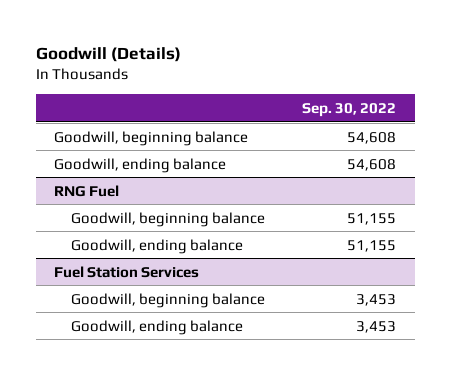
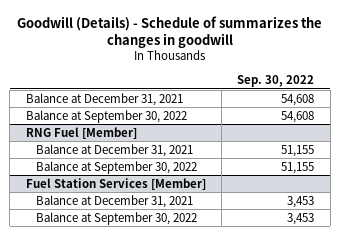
[35,47,181,63] Goodwill (Details) -> [17,15,323,49] Goodwill (Details) - Schedule of summarizes the changes in goodwill
[54,130,249,146] Goodwill, beginning balance -> [25,92,183,106] Balance at December 31, 2021
[54,157,227,173] Goodwill, ending balance -> [25,109,187,123] Balance at September 30, 2022
[54,184,120,197] RNG Fuel -> [25,126,137,139] RNG Fuel [Member]
[71,211,266,227] Goodwill, beginning balance -> [36,143,194,157] Balance at December 31, 2021
[71,238,244,254] Goodwill, ending balance -> [36,160,198,174] Balance at September 30, 2022
[54,265,200,278] Fuel Station Services -> [25,177,206,190] Fuel Station Services [Member]
[71,292,266,308] Goodwill, beginning balance -> [36,194,194,208] Balance at December 31, 2021
[71,319,244,335] Goodwill, ending balance -> [36,211,198,225] Balance at September 30, 2022

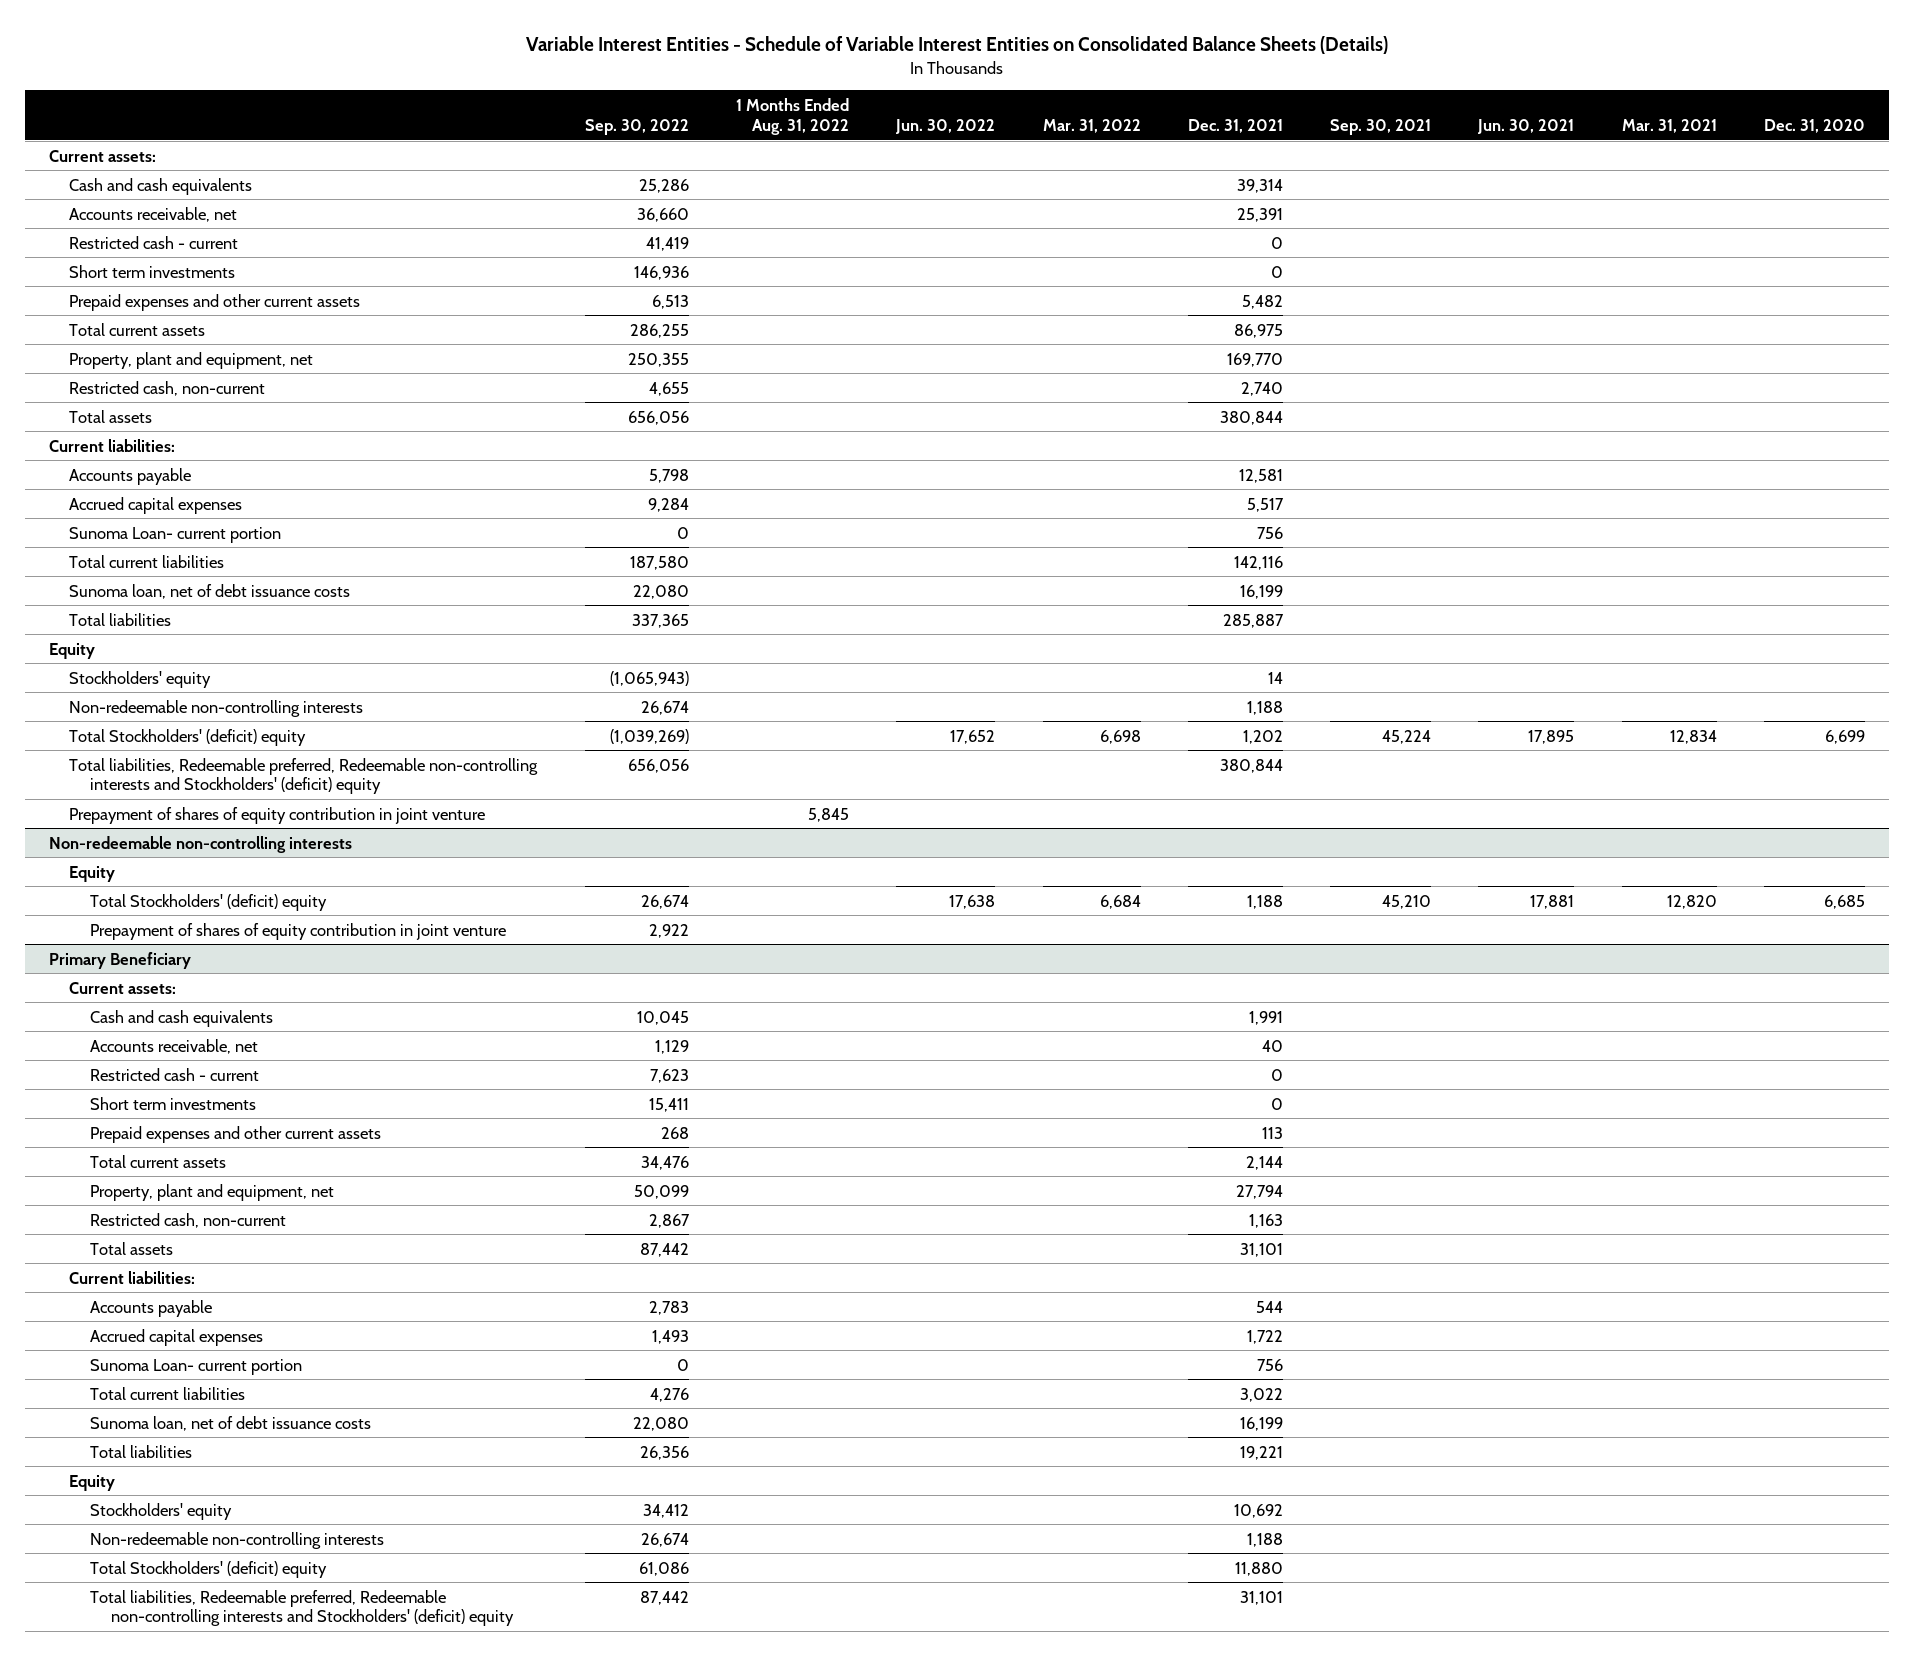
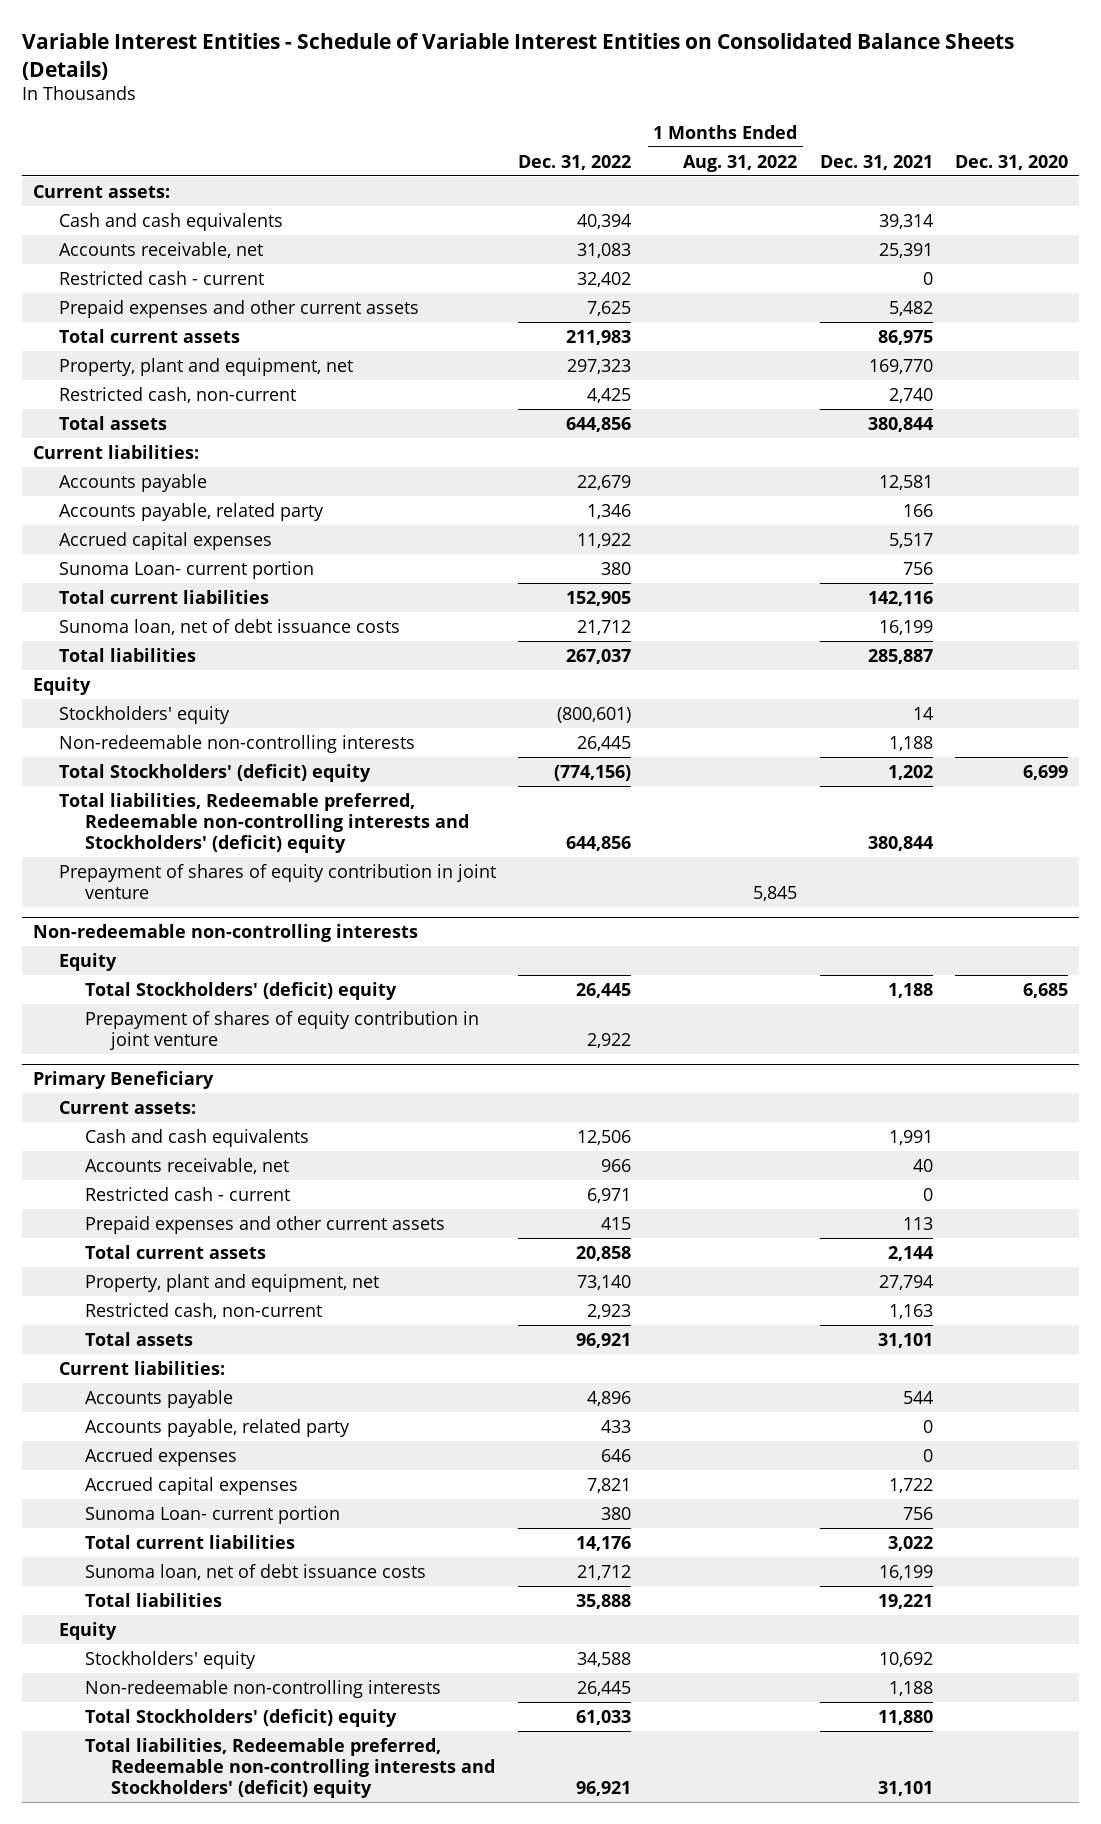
[584,118,689,135] Sep. 30, 2022 -> none
[895,118,996,134] Jun. 30, 2022 -> none
[1042,118,1141,133] Mar. 31, 2022 -> none
[1330,118,1432,135] Sep. 30, 2021 -> none
[1477,118,1575,134] Jun. 30, 2021 -> none
[1621,118,1717,133] Mar. 31, 2021 -> none
none -> [518,154,632,170] Dec. 31, 2022
[69,264,236,278] Short term investments -> none
none -> [58,502,324,521] Accounts payable, related party
[90,1096,257,1110] Short term investments -> none
none -> [84,1418,350,1437] Accounts payable, related party
none -> [84,1447,237,1466] Accrued expenses

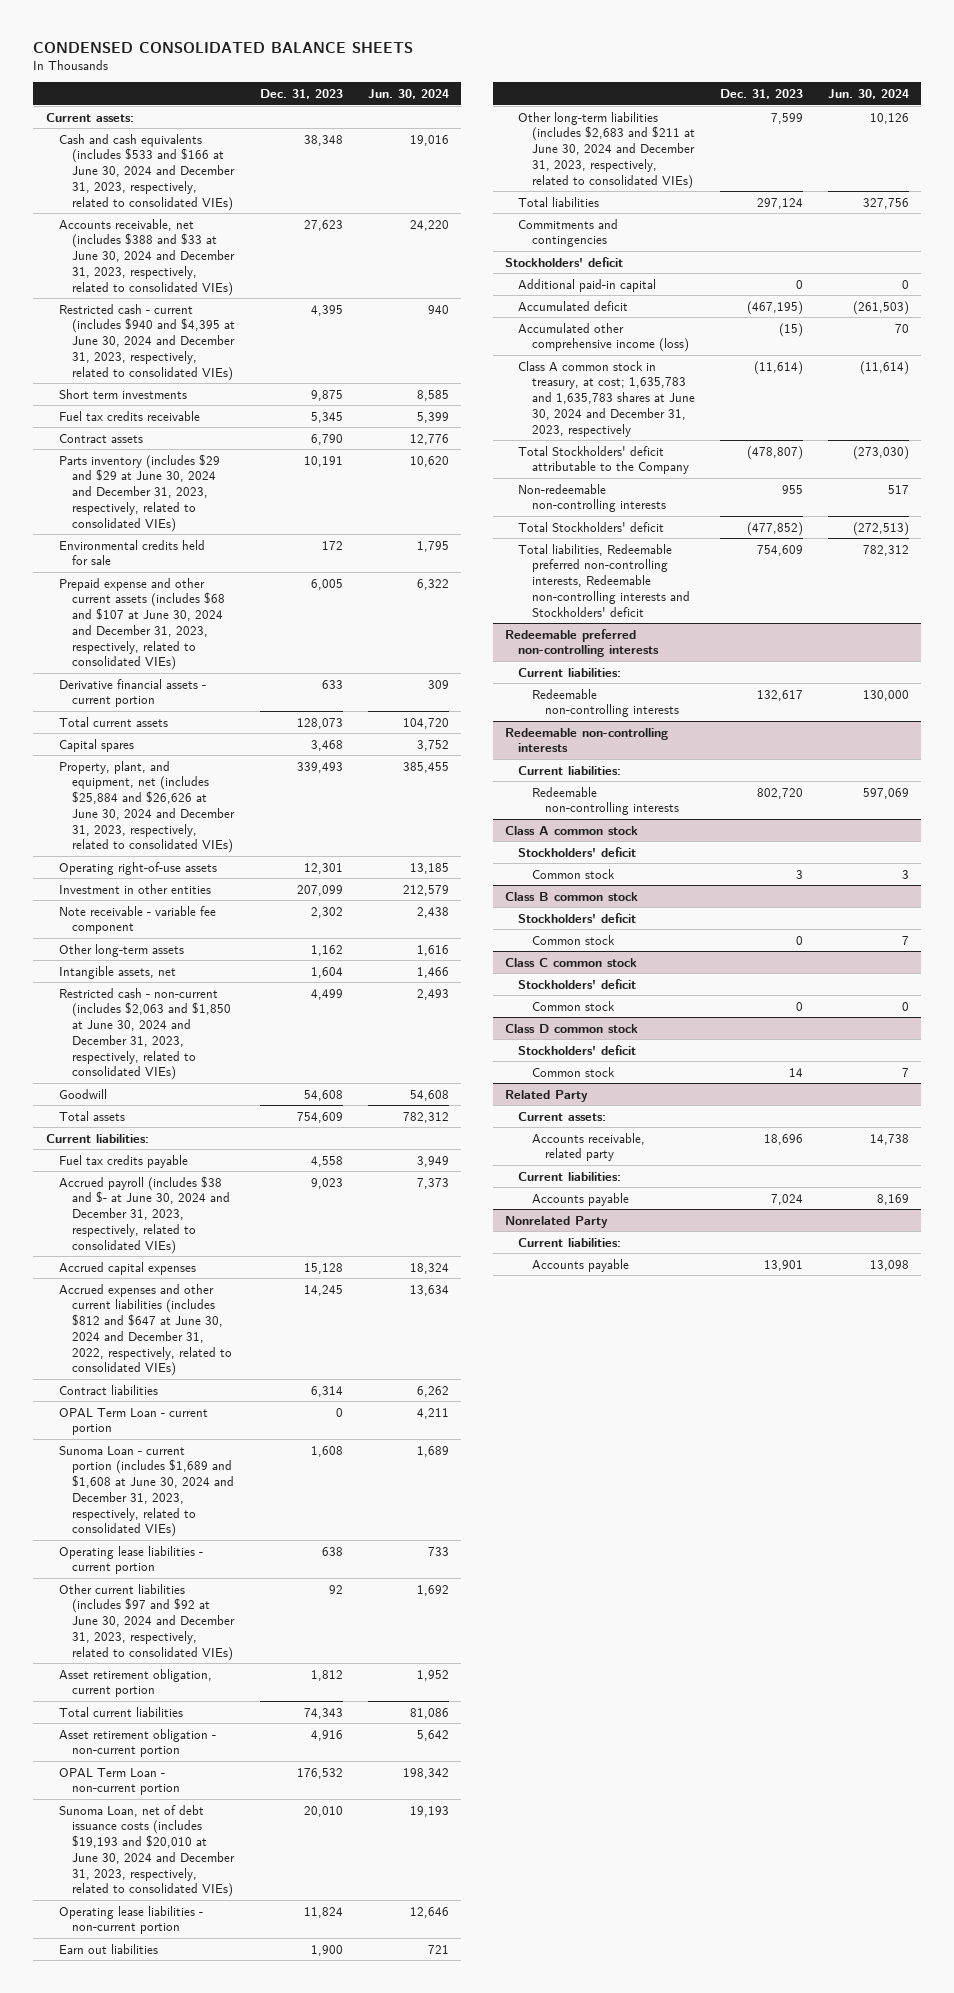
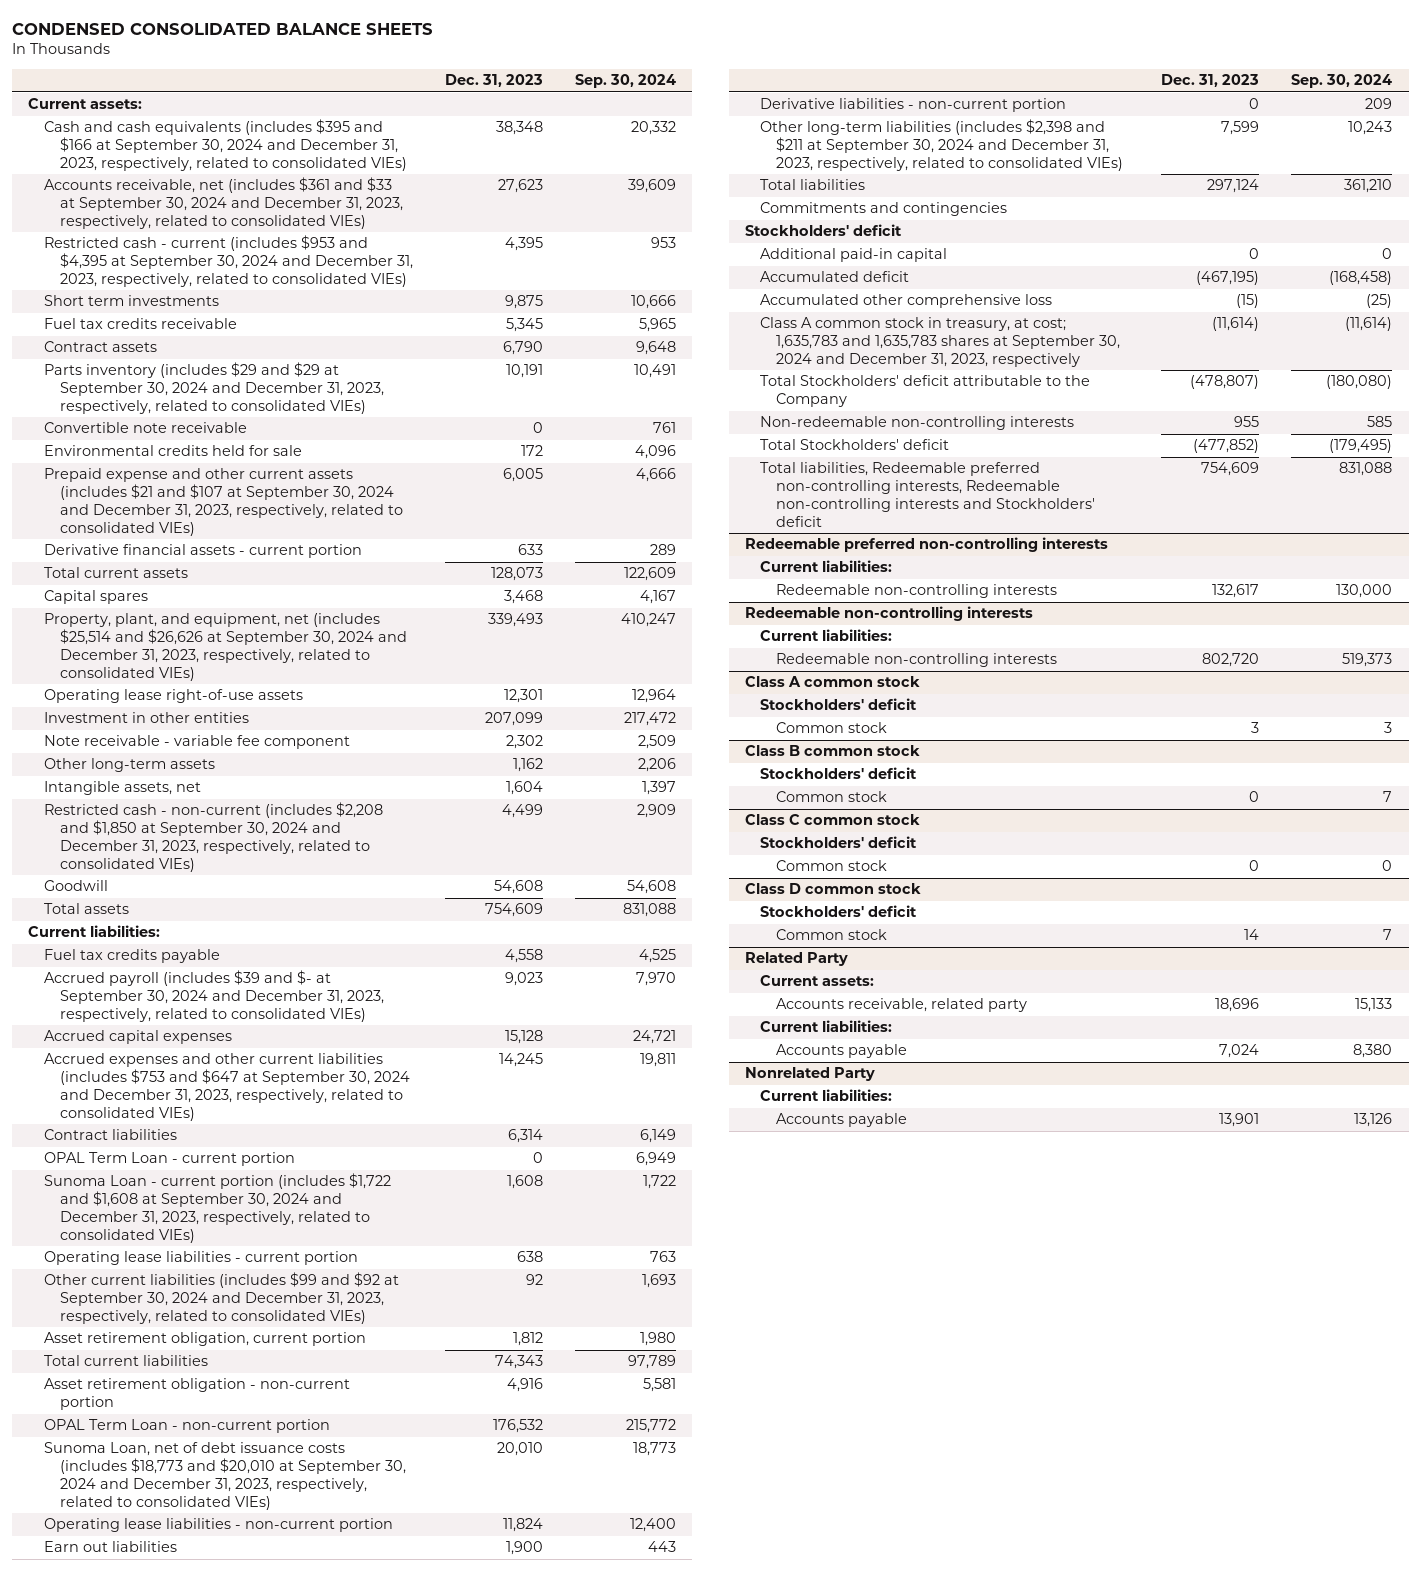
[367,89,449,100] Jun. 30, 2024 -> none
none -> [575,74,677,89] Sep. 30, 2024
[58,133,235,211] Cash and cash equivalents (includes $533 and $166 at June 30, 2024 and December 31, 2023, respectively, related to consolidated VIEs) -> [43,119,407,172] Cash and cash equivalents (includes $395 and $166 at September 30, 2024 and December 31, 2023, respectively, related to consolidated VIEs)
[58,218,235,296] Accounts receivable, net (includes $388 and $33 at June 30, 2024 and December 31, 2023, respectively, related to consolidated VIEs) -> [43,177,403,230] Accounts receivable, net (includes $361 and $33 at September 30, 2024 and December 31, 2023, respectively, related to consolidated VIEs)
[58,303,235,381] Restricted cash - current (includes $940 and $4,395 at June 30, 2024 and December 31, 2023, respectively, related to consolidated VIEs) -> [43,235,413,288] Restricted cash - current (includes $953 and $4,395 at September 30, 2024 and December 31, 2023, respectively, related to consolidated VIEs)
[58,453,220,532] Parts inventory (includes $29 and $29 at June 30, 2024 and December 31, 2023, respectively, related to consolidated VIEs) -> [43,362,384,415] Parts inventory (includes $29 and $29 at September 30, 2024 and December 31, 2023, respectively, related to consolidated VIEs)
none -> [43,422,247,434] Convertible note receivable
[58,577,225,671] Prepaid expense and other current assets (includes $68 and $107 at June 30, 2024 and December 31, 2023, respectively, related to consolidated VIEs) -> [43,468,403,537] Prepaid expense and other current assets (includes $21 and $107 at September 30, 2024 and December 31, 2023, respectively, related to consolidated VIEs)
[58,760,235,854] Property, plant, and equipment, net (includes $25,884 and $26,626 at June 30, 2024 and December 31, 2023, respectively, related to consolidated VIEs) -> [43,613,407,682] Property, plant, and equipment, net (includes $25,514 and $26,626 at September 30, 2024 and December 31, 2023, respectively, related to consolidated VIEs)
[58,861,217,875] Operating right-of-use assets -> [43,689,303,704] Operating lease right-of-use assets
[58,987,231,1081] Restricted cash - non-current (includes $2,063 and $1,850 at June 30, 2024 and December 31, 2023, respectively, related to consolidated VIEs) -> [43,802,383,873] Restricted cash - non-current (includes $2,208 and $1,850 at September 30, 2024 and December 31, 2023, respectively, related to consolidated VIEs)
[58,1175,230,1254] Accrued payroll (includes $38 and $- at June 30, 2024 and December 31, 2023, respectively, related to consolidated VIEs) -> [43,970,384,1023] Accrued payroll (includes $39 and $- at September 30, 2024 and December 31, 2023, respectively, related to consolidated VIEs)
[58,1283,232,1377] Accrued expenses and other current liabilities (includes $812 and $647 at June 30, 2024 and December 31, 2022, respectively, related to consolidated VIEs) -> [43,1053,410,1122] Accrued expenses and other current liabilities (includes $753 and $647 at September 30, 2024 and December 31, 2023, respectively, related to consolidated VIEs)
[58,1445,234,1538] Sunoma Loan - current portion (includes $1,689 and $1,608 at June 30, 2024 and December 31, 2023, respectively, related to consolidated VIEs) -> [43,1173,391,1244] Sunoma Loan - current portion (includes $1,722 and $1,608 at September 30, 2024 and December 31, 2023, respectively, related to consolidated VIEs)
[58,1583,235,1661] Other current liabilities (includes $97 and $92 at June 30, 2024 and December 31, 2023, respectively, related to consolidated VIEs) -> [43,1272,399,1325] Other current liabilities (includes $99 and $92 at September 30, 2024 and December 31, 2023, respectively, related to consolidated VIEs)
[58,1804,235,1898] Sunoma Loan, net of debt issuance costs (includes $19,193 and $20,010 at June 30, 2024 and December 31, 2023, respectively, related to consolidated VIEs) -> [43,1442,406,1511] Sunoma Loan, net of debt issuance costs (includes $18,773 and $20,010 at September 30, 2024 and December 31, 2023, respectively, related to consolidated VIEs)
none -> [760,98,1067,113] Derivative liabilities - non-current portion
[518,111,695,189] Other long-term liabilities (includes $2,683 and $211 at June 30, 2024 and December 31, 2023, respectively, related to consolidated VIEs) -> [760,119,1123,172] Other long-term liabilities (includes $2,398 and $211 at September 30, 2024 and December 31, 2023, respectively, related to consolidated VIEs)
[518,322,689,353] Accumulated other comprehensive income (loss) -> [760,294,1053,309] Accumulated other comprehensive loss
[518,360,695,437] Class A common stock in treasury, at cost; 1,635,783 and 1,635,783 shares at June 30, 2024 and December 31, 2023, respectively -> [760,317,1120,368] Class A common stock in treasury, at cost; 1,635,783 and 1,635,783 shares at September 30, 2024 and December 31, 2023, respectively

